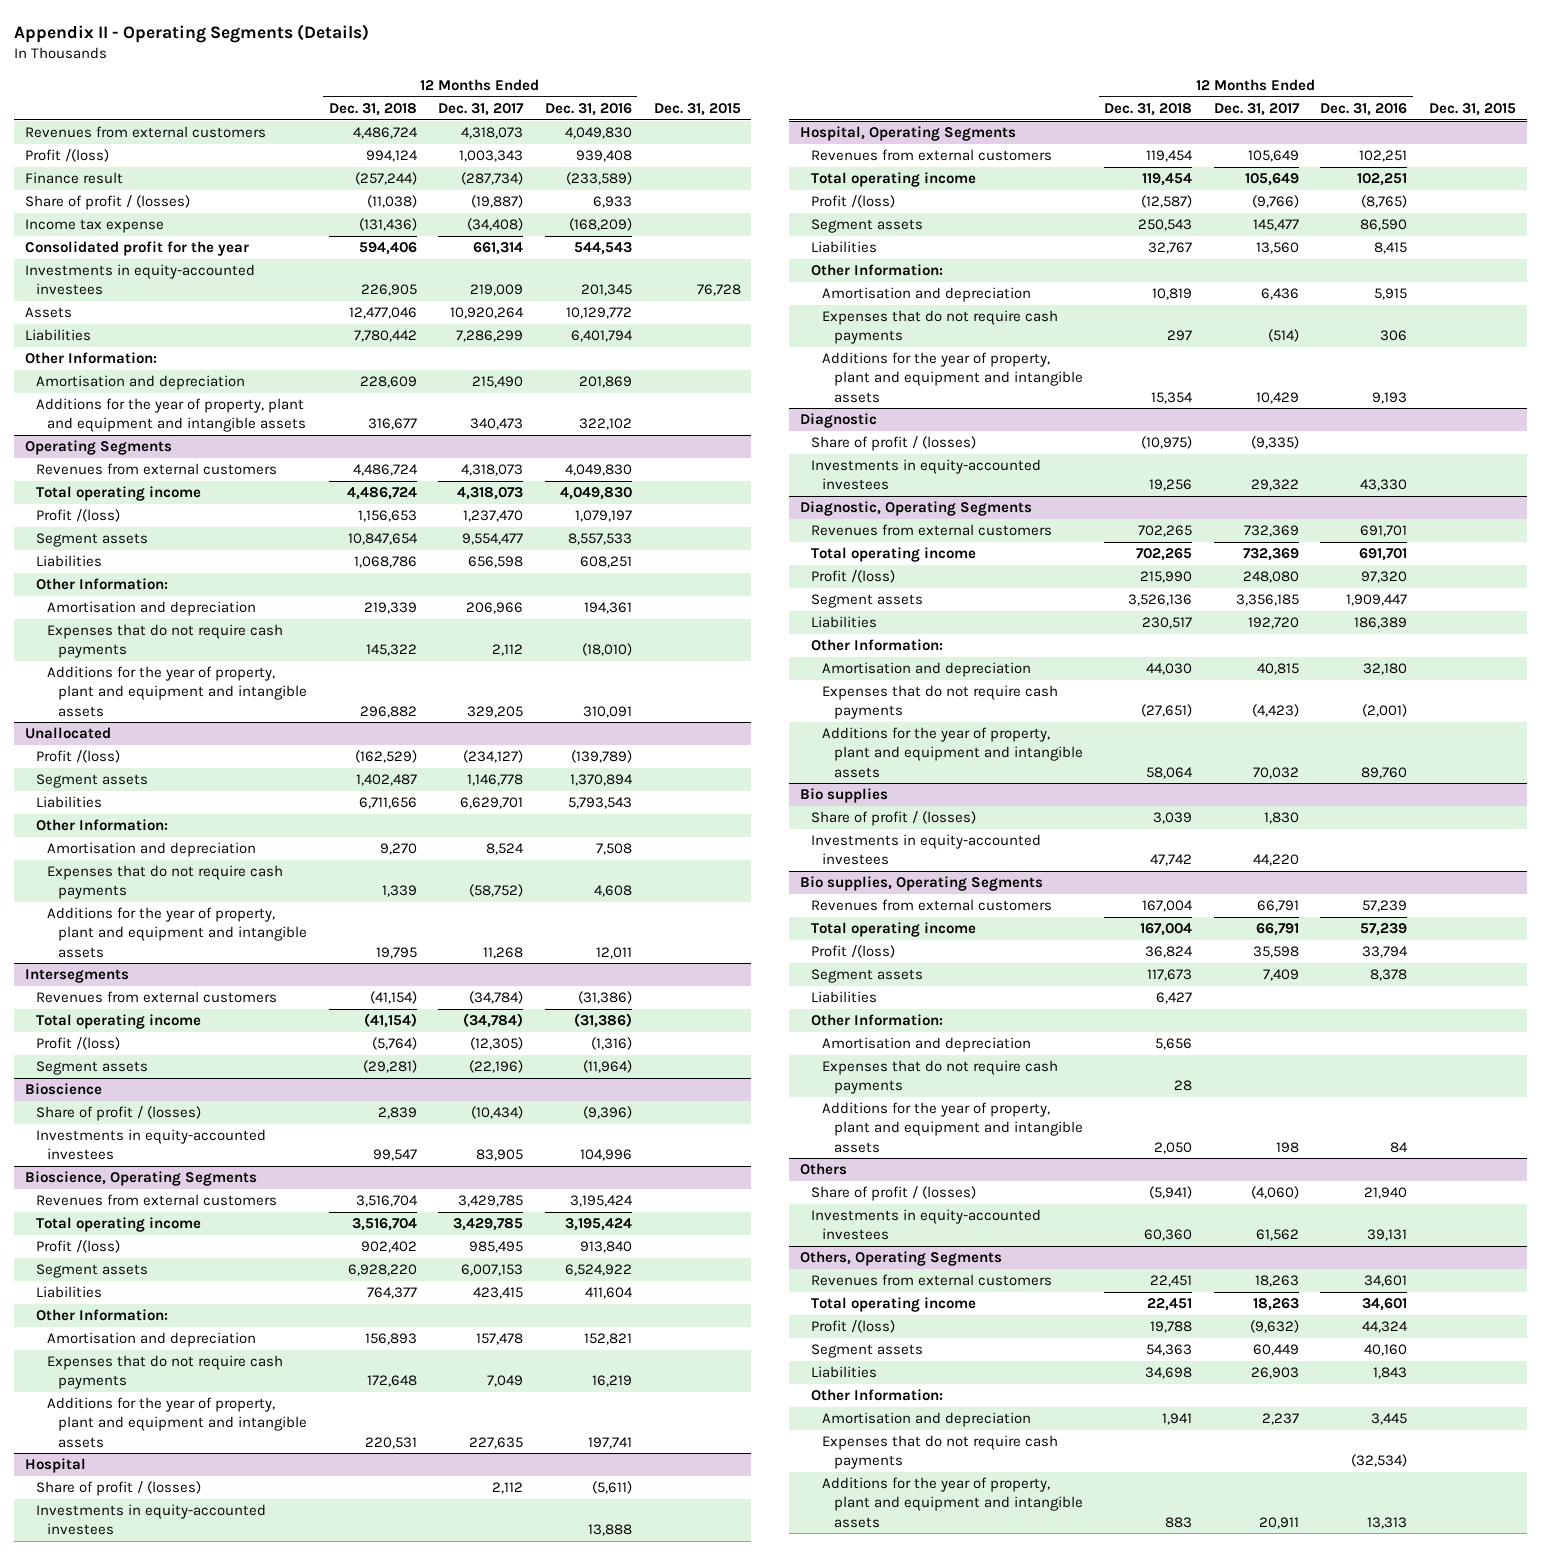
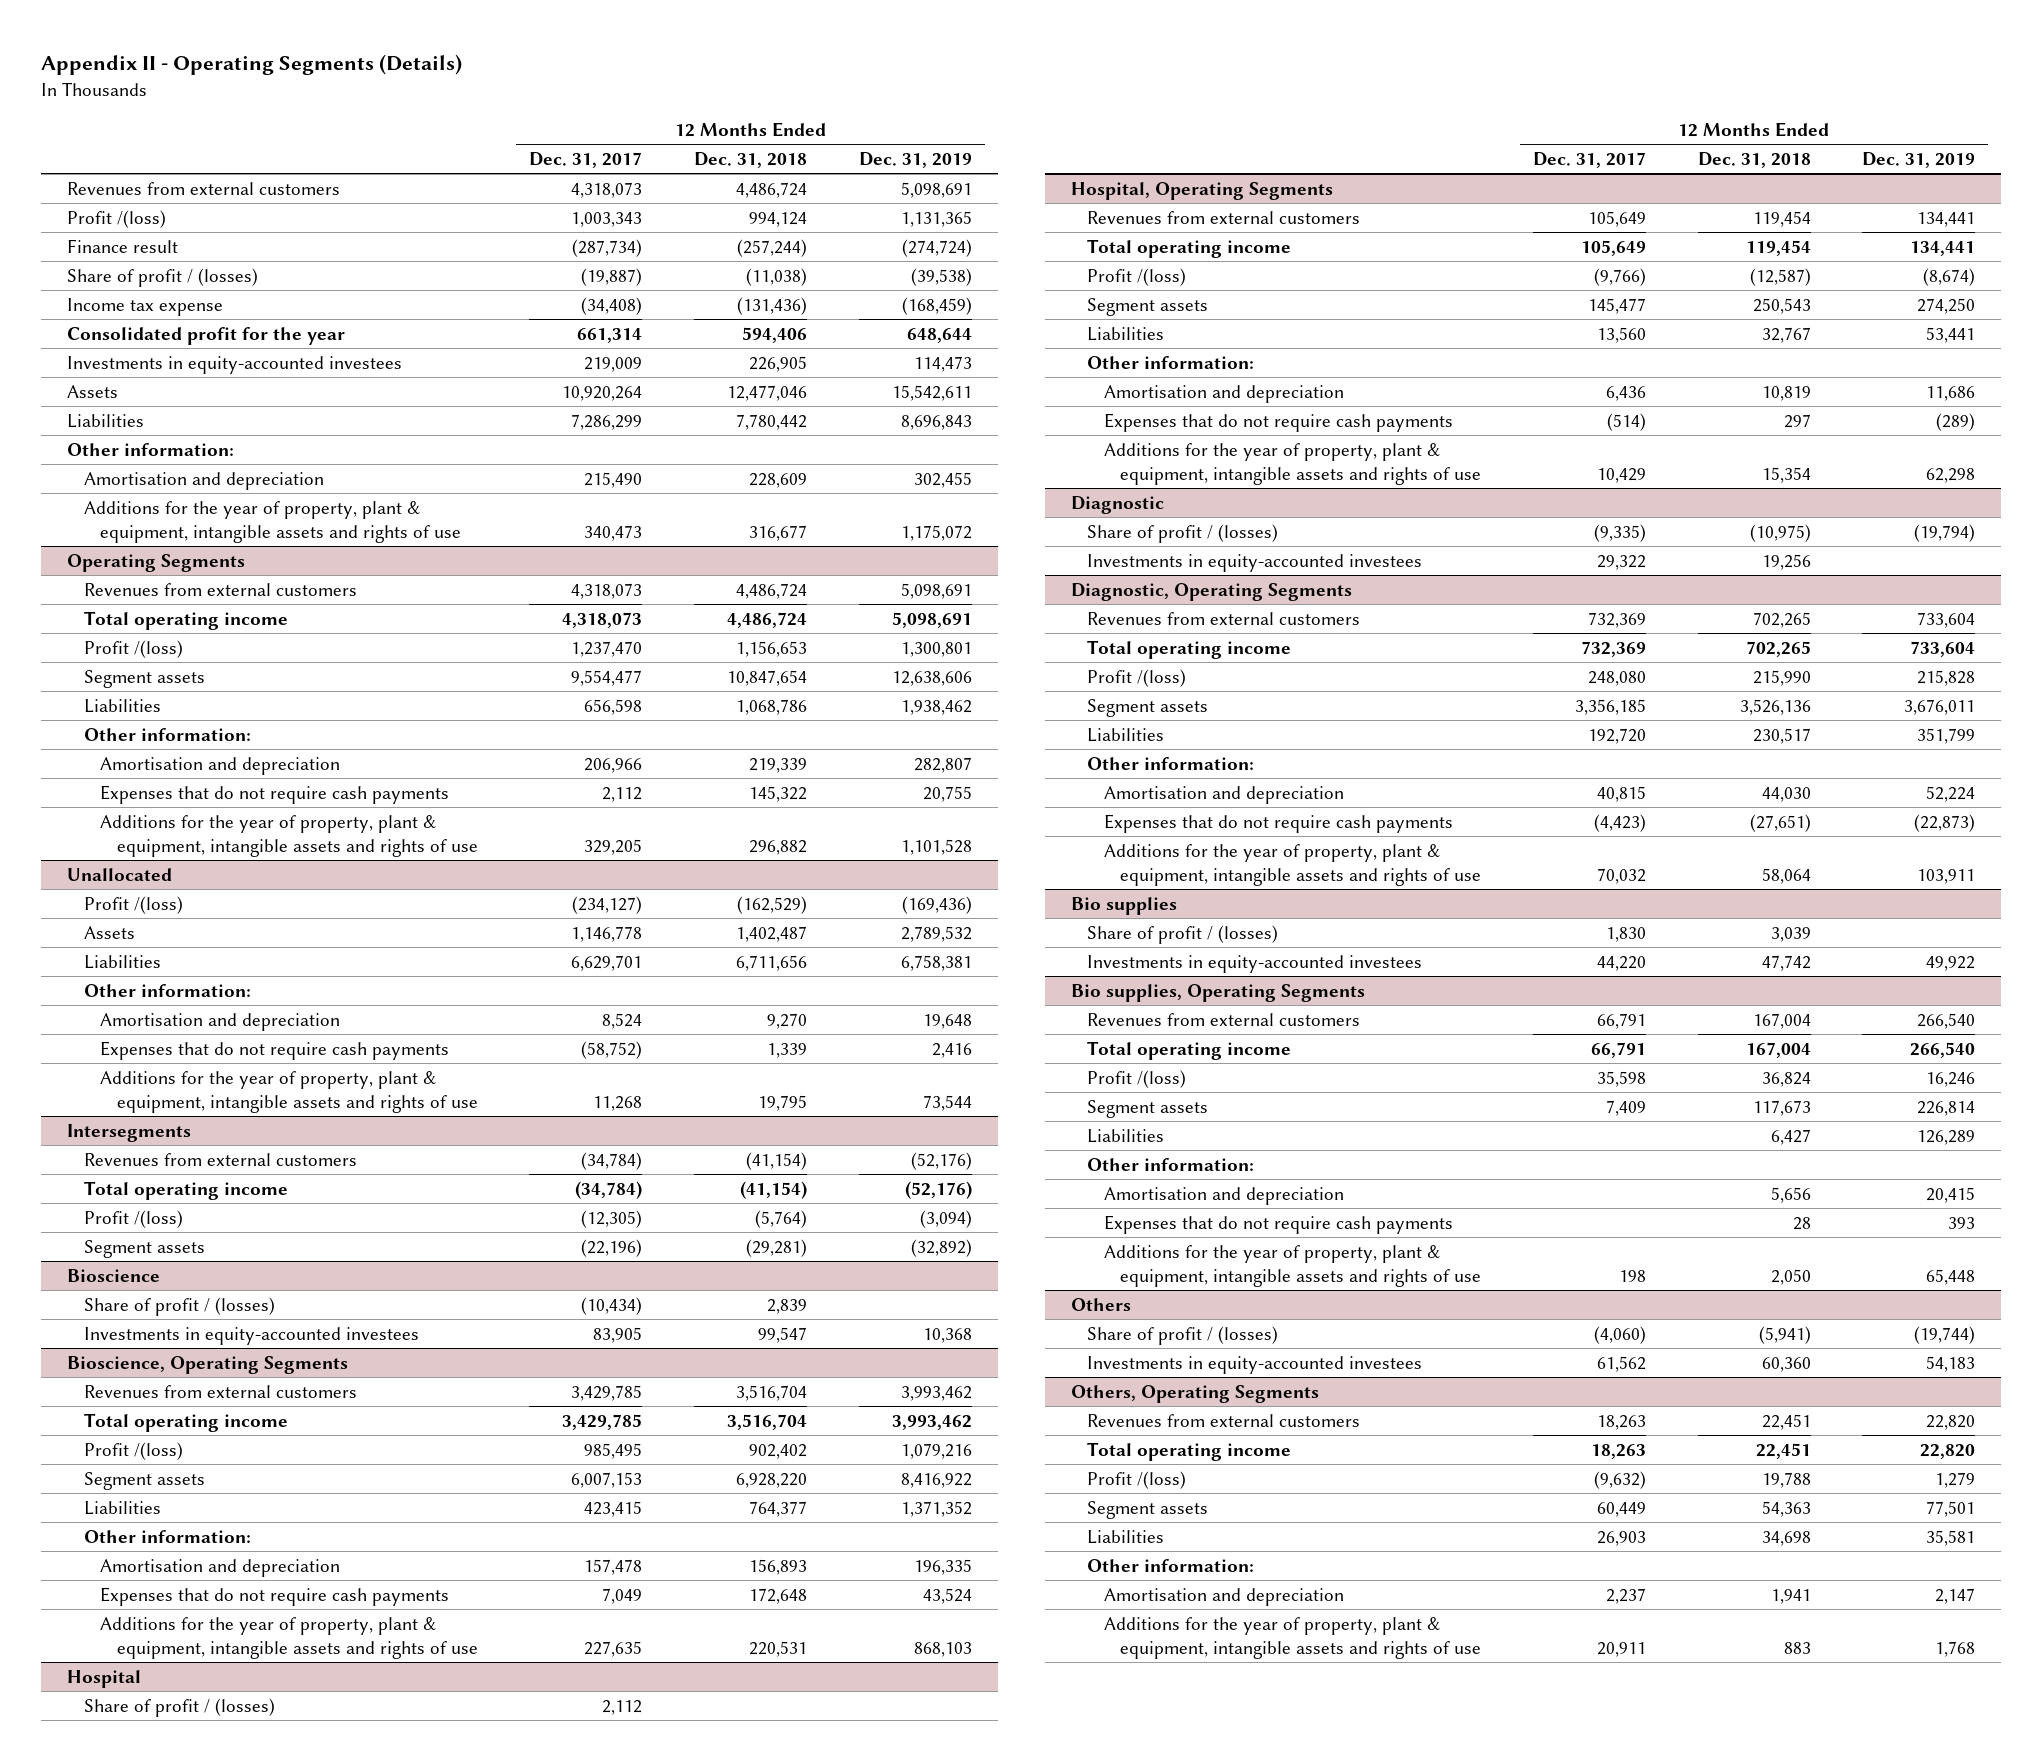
[544,102,632,116] Dec. 31, 2016 -> none
[653,102,741,116] Dec. 31, 2015 -> none
none -> [858,151,972,168] Dec. 31, 2019
[24,352,157,365] Other Information: -> [67,442,235,456] Other information:
[35,398,307,433] Additions for the year of property, plant and equipment and intangible assets -> [83,500,462,543] Additions for the year of property, plant & equipment, intangible assets and rights of use
[35,578,168,591] Other Information: -> [83,727,251,741] Other information:
[47,666,308,717] Additions for the year of property, plant and equipment and intangible assets -> [100,814,478,857] Additions for the year of property, plant & equipment, intangible assets and rights of use
[35,774,148,789] Segment assets -> [83,925,135,939] Assets
[35,819,168,832] Other Information: -> [83,983,251,997] Other information:
[47,907,308,958] Additions for the year of property, plant and equipment and intangible assets -> [100,1070,478,1113] Additions for the year of property, plant & equipment, intangible assets and rights of use
[35,1309,168,1322] Other Information: -> [83,1529,251,1543] Other information:
[47,1397,308,1448] Additions for the year of property, plant and equipment and intangible assets -> [100,1616,478,1659] Additions for the year of property, plant & equipment, intangible assets and rights of use
[35,1504,266,1536] Investments in equity-accounted investees -> none
[811,264,944,277] Other Information: -> [1087,355,1255,369] Other information:
[822,352,1083,403] Additions for the year of property, plant and equipment and intangible assets -> [1103,442,1482,485] Additions for the year of property, plant & equipment, intangible assets and rights of use
[811,639,944,652] Other Information: -> [1087,756,1255,770] Other information:
[822,727,1083,778] Additions for the year of property, plant and equipment and intangible assets -> [1103,843,1482,886] Additions for the year of property, plant & equipment, intangible assets and rights of use
[811,1014,944,1027] Other Information: -> [1087,1157,1255,1171] Other information:
[822,1102,1083,1153] Additions for the year of property, plant and equipment and intangible assets -> [1103,1244,1482,1287] Additions for the year of property, plant & equipment, intangible assets and rights of use
[811,1389,944,1402] Other Information: -> [1087,1558,1255,1572] Other information:
[822,1435,1059,1470] Expenses that do not require cash payments -> none
[822,1477,1083,1528] Additions for the year of property, plant and equipment and intangible assets -> [1103,1616,1482,1659] Additions for the year of property, plant & equipment, intangible assets and rights of use

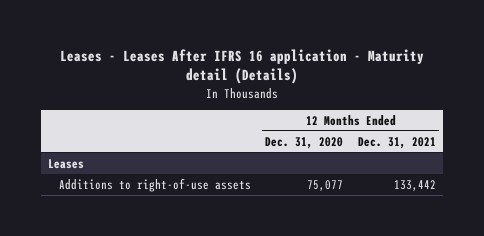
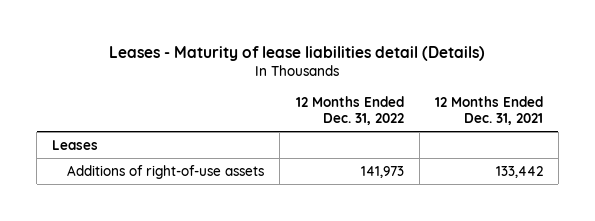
[60,48,425,85] Leases - Leases After IFRS 16 application - Maturity detail (Details) -> [109,45,486,61] Leases - Maturity of lease liabilities detail (Details)
[265,136,344,149] Dec. 31, 2020 -> none
none -> [295,96,404,126] 12 Months Ended Dec. 31, 2022
[58,177,251,192] Additions to right-of-use assets -> [67,164,265,179] Additions of right-of-use assets

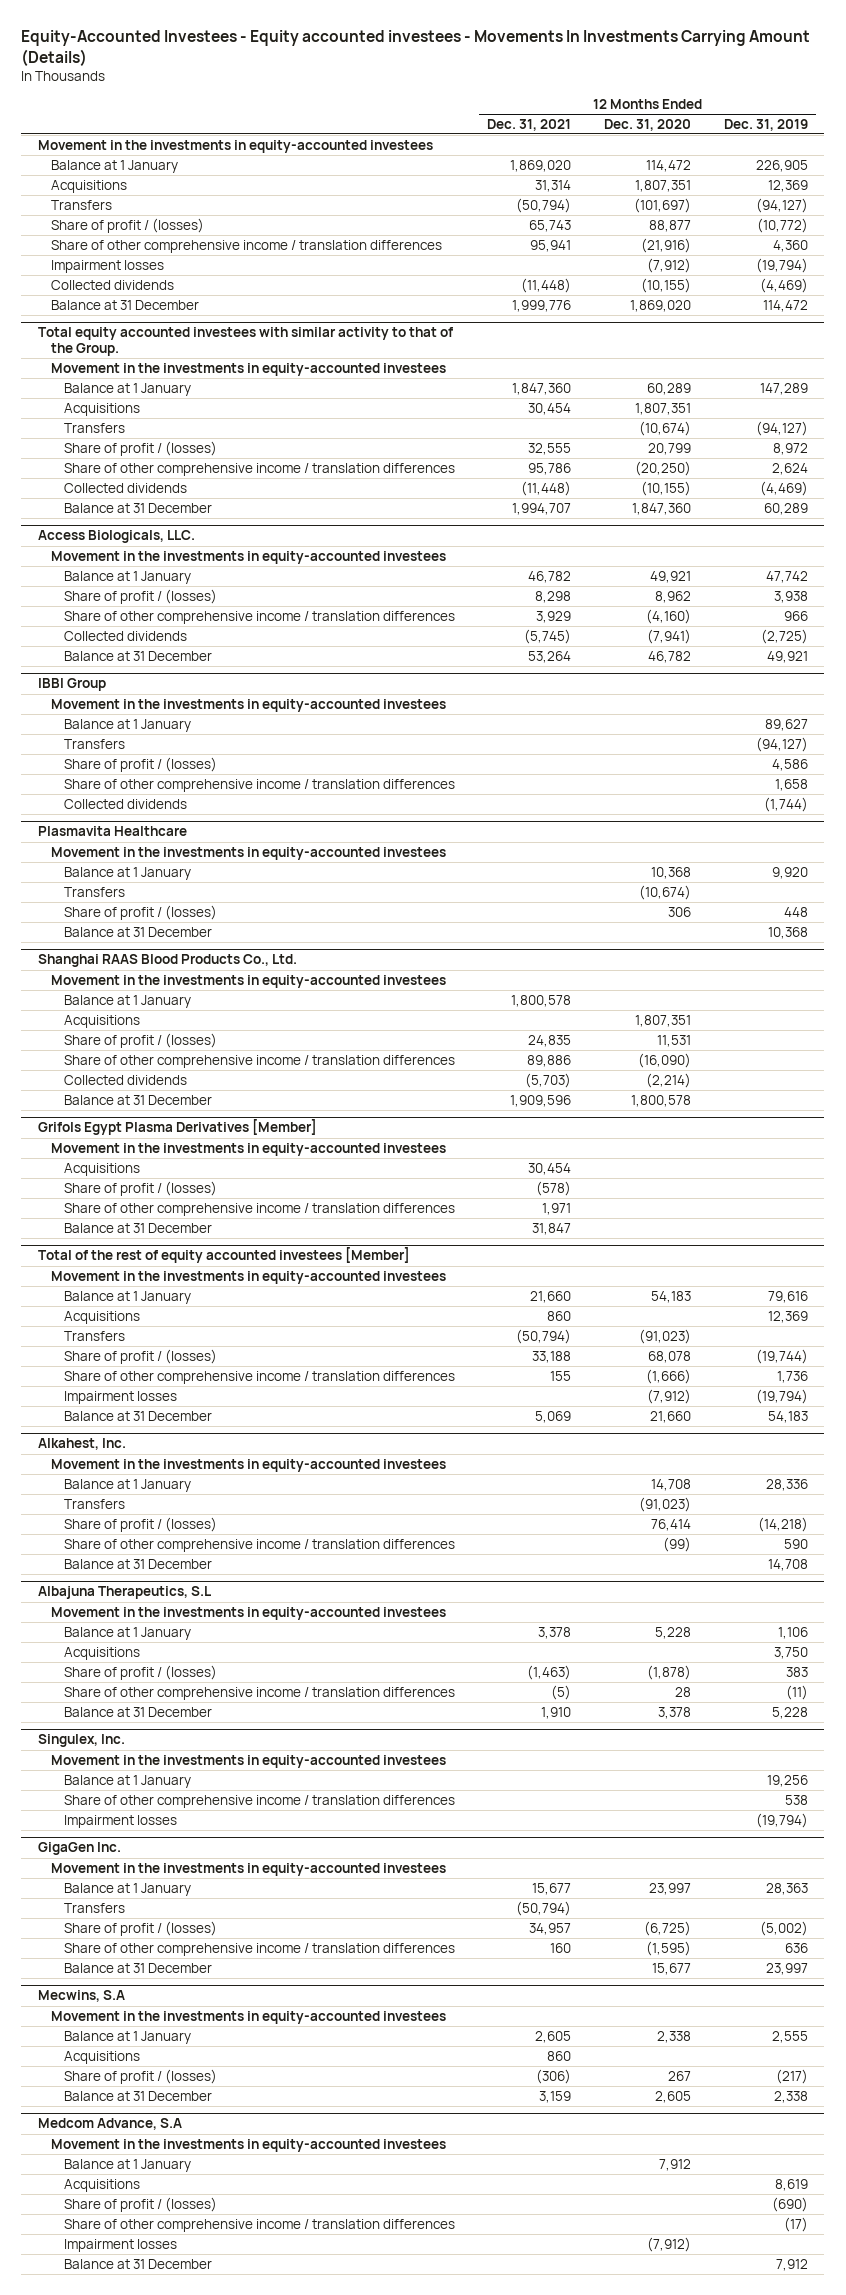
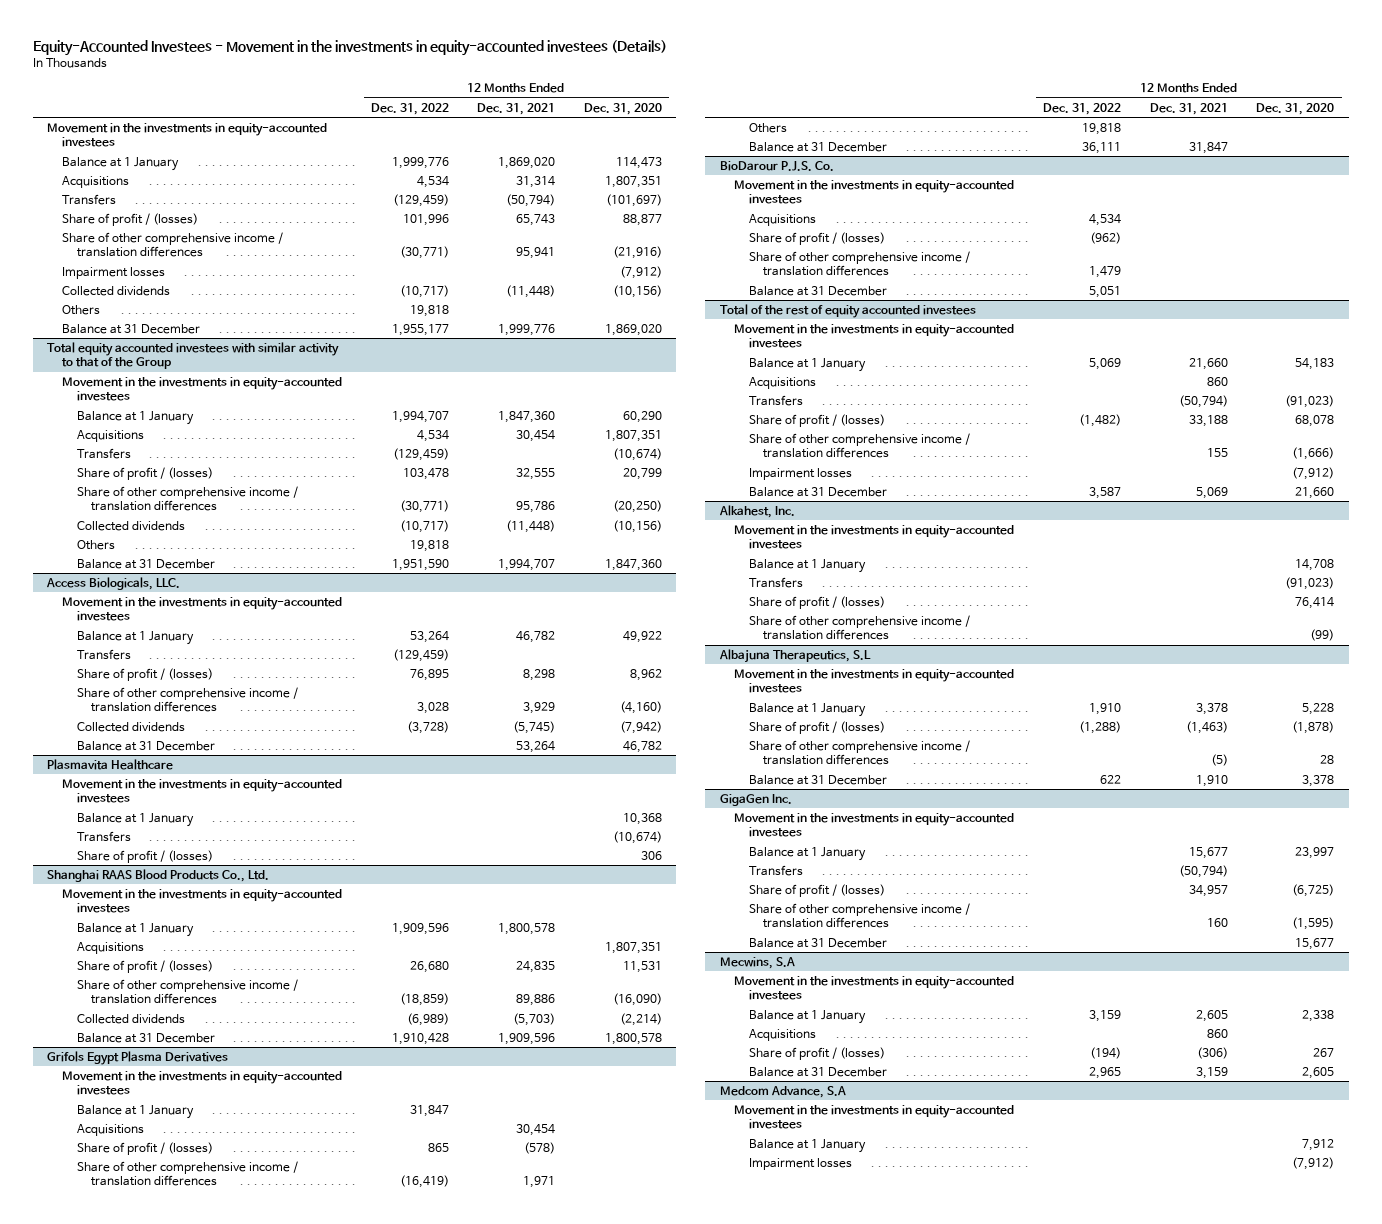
[21,30,811,66] Equity-Accounted Investees - Equity accounted investees - Movements In Investments Carrying Amount (Details) -> [33,40,668,57] Equity-Accounted Investees - Movement in the investments in equity-accounted investees (Details)
[723,118,808,131] Dec. 31, 2019 -> none
none -> [370,102,449,115] Dec. 31, 2022
[646,159,692,172] 114,472 -> [616,156,663,169] 114,473
[641,277,692,293] (10,155) -> [613,284,663,298] (10,156)
none -> [61,304,100,315] Others
[37,327,453,356] Total equity accounted investees with similar activity to that of the Group. -> [47,341,340,370] Total equity accounted investees with similar activity to that of the Group
[647,382,692,395] 60,289 -> [623,410,663,423] 60,290
[641,480,692,496] (10,155) -> [613,519,663,533] (10,156)
none -> [76,539,115,550] Others
[650,570,692,583] 49,921 -> [623,630,663,643] 49,922
none -> [76,648,131,660] Transfers
[647,628,692,644] (7,941) -> [620,720,663,734] (7,942)
[37,678,106,692] IBBI Group -> none
[50,698,446,712] Movement in the investments in equity-accounted investees -> none
[63,718,191,732] Balance at 1 January -> none
[63,738,125,749] Transfers -> none
[63,756,217,772] Share of profit / (losses) -> none
[63,778,455,792] Share of other comprehensive income / translation differences -> none
[63,798,187,809] Collected dividends -> none
[63,926,212,937] Balance at 31 December -> none
[37,1119,317,1136] Grifols Egypt Plasma Derivatives [Member] -> [47,1050,229,1065] Grifols Egypt Plasma Derivatives
none -> [76,1104,194,1119] Balance at 1 January
none -> [748,122,787,133] Others
[37,1247,410,1264] Total of the rest of equity accounted investees [Member] -> none
none -> [719,160,834,171] BioDarour P.J.S. Co.
none -> [748,213,816,226] Acquisitions
none -> [748,231,885,245] Share of profit / (losses)
none -> [748,250,970,277] Share of other comprehensive income / translation differences
none -> [748,285,887,296] Balance at 31 December
none -> [719,303,976,318] Total of the rest of equity accounted investees
none -> [734,323,1015,349] Movement in the investments in equity-accounted investees
[63,1558,212,1569] Balance at 31 December -> none
[63,1646,140,1660] Acquisitions -> none
[37,1734,125,1748] Singulex, Inc. -> none
[50,1754,446,1768] Movement in the investments in equity-accounted investees -> none
[63,1774,191,1788] Balance at 1 January -> none
[63,1794,455,1808] Share of other comprehensive income / translation differences -> none
[63,1814,177,1828] Impairment losses -> none
[63,2178,140,2192] Acquisitions -> none
[63,2196,217,2212] Share of profit / (losses) -> none
[63,2218,455,2232] Share of other comprehensive income / translation differences -> none
[63,2258,212,2269] Balance at 31 December -> none

